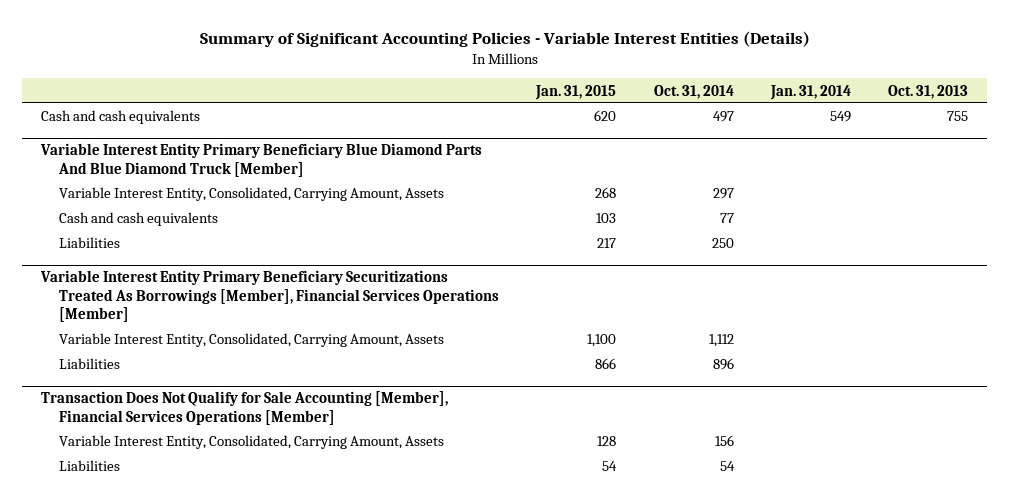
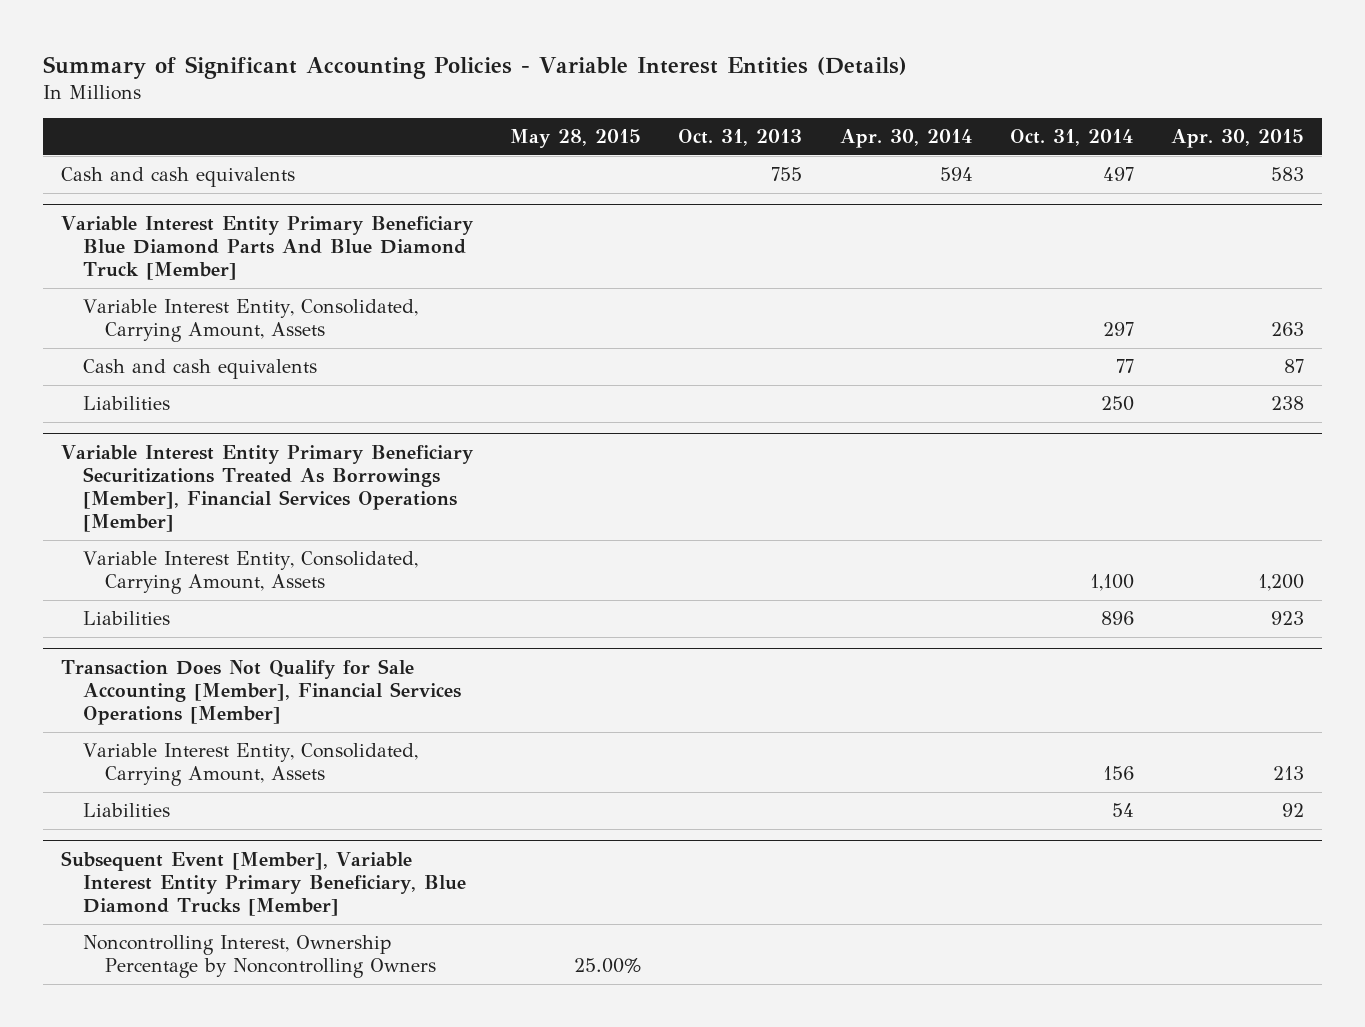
[535,84,617,100] Jan. 31, 2015 -> none
[770,84,852,100] Jan. 31, 2014 -> none
none -> [510,129,642,149] May 28, 2015
none -> [839,129,973,149] Apr. 30, 2014
none -> [1170,129,1304,149] Apr. 30, 2015
[708,334,734,348] 1,112 -> [1089,574,1134,592] 1,100
none -> [61,850,467,917] Subsequent Event [Member], Variable Interest Entity Primary Beneficiary, Blue Diamond Trucks [Member]
none -> [83,934,437,979] Noncontrolling Interest, Ownership Percentage by Noncontrolling Owners

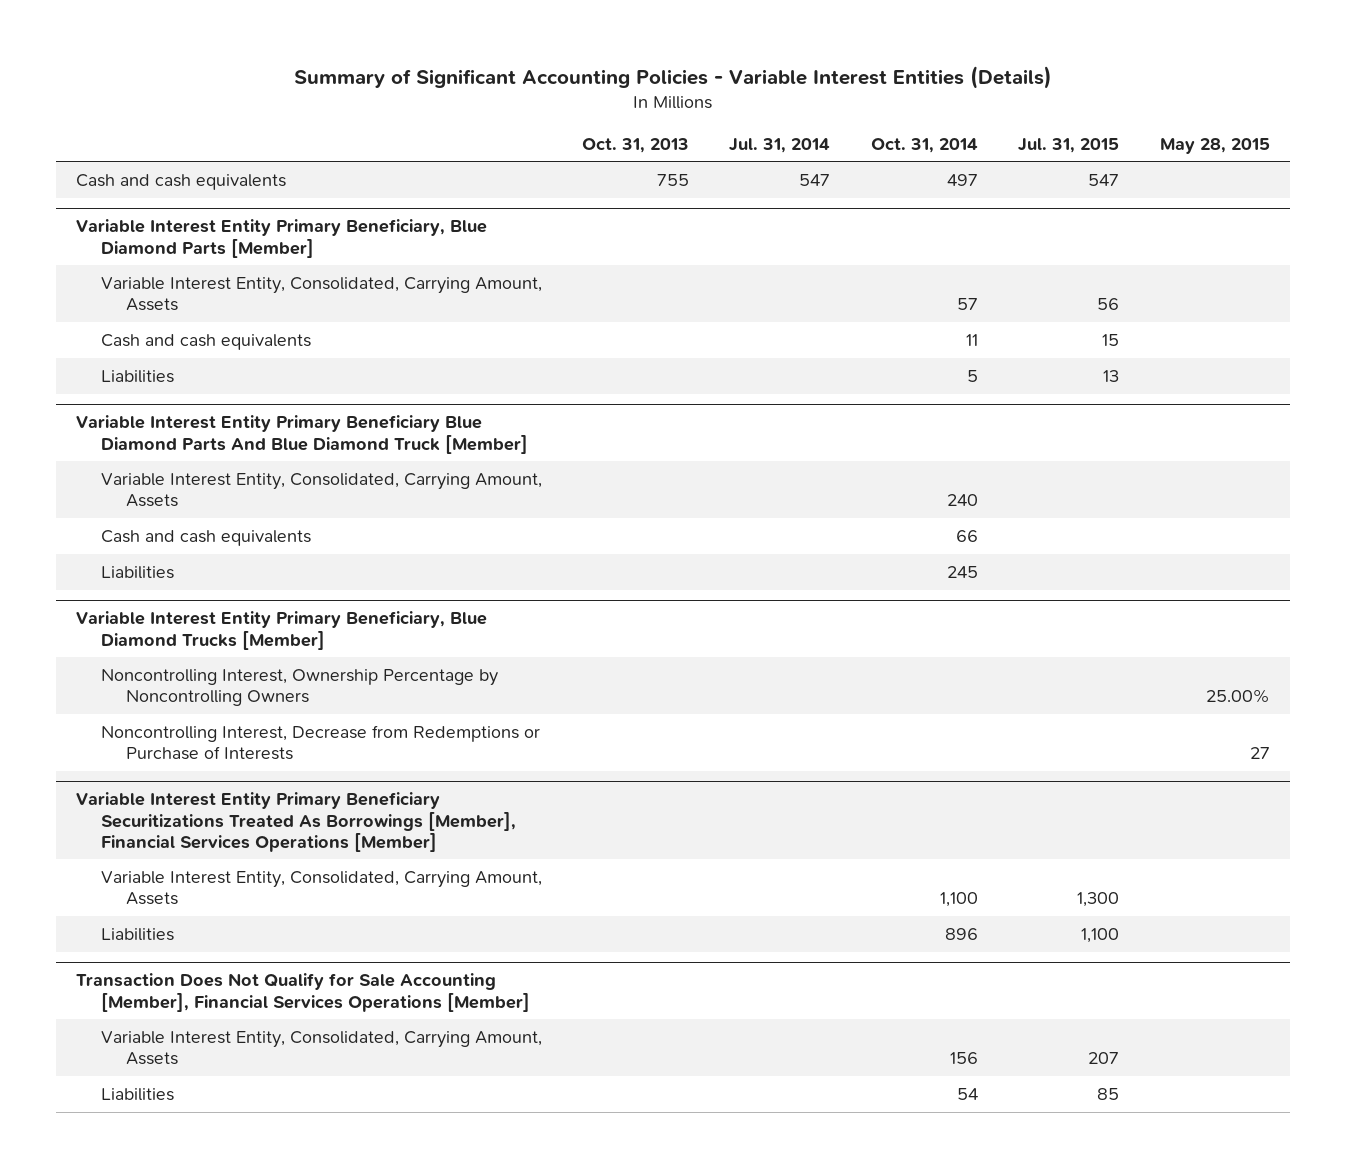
[839,129,973,149] Apr. 30, 2014 -> none
[1170,129,1304,149] Apr. 30, 2015 -> none
none -> [729,137,831,153] Jul. 31, 2014
none -> [1018,137,1120,153] Jul. 31, 2015
none -> [75,219,487,258] Variable Interest Entity Primary Beneficiary, Blue Diamond Parts [Member]
none -> [100,276,542,312] Variable Interest Entity, Consolidated, Carrying Amount, Assets
none -> [100,333,311,350] Cash and cash equivalents
none -> [100,369,174,383] Liabilities
[1102,322,1134,337] 297 -> [946,494,978,507] 240
[1115,358,1134,373] 77 -> [955,529,978,542] 66
[1100,395,1134,411] 250 -> [946,565,978,578] 245
none -> [75,611,487,650] Variable Interest Entity Primary Beneficiary, Blue Diamond Trucks [Member]
none -> [100,668,498,707] Noncontrolling Interest, Ownership Percentage by Noncontrolling Owners
none -> [100,724,540,761] Noncontrolling Interest, Decrease from Redemptions or Purchase of Interests
[61,850,467,917] Subsequent Event [Member], Variable Interest Entity Primary Beneficiary, Blue Diamond Trucks [Member] -> none
[83,934,437,979] Noncontrolling Interest, Ownership Percentage by Noncontrolling Owners -> none

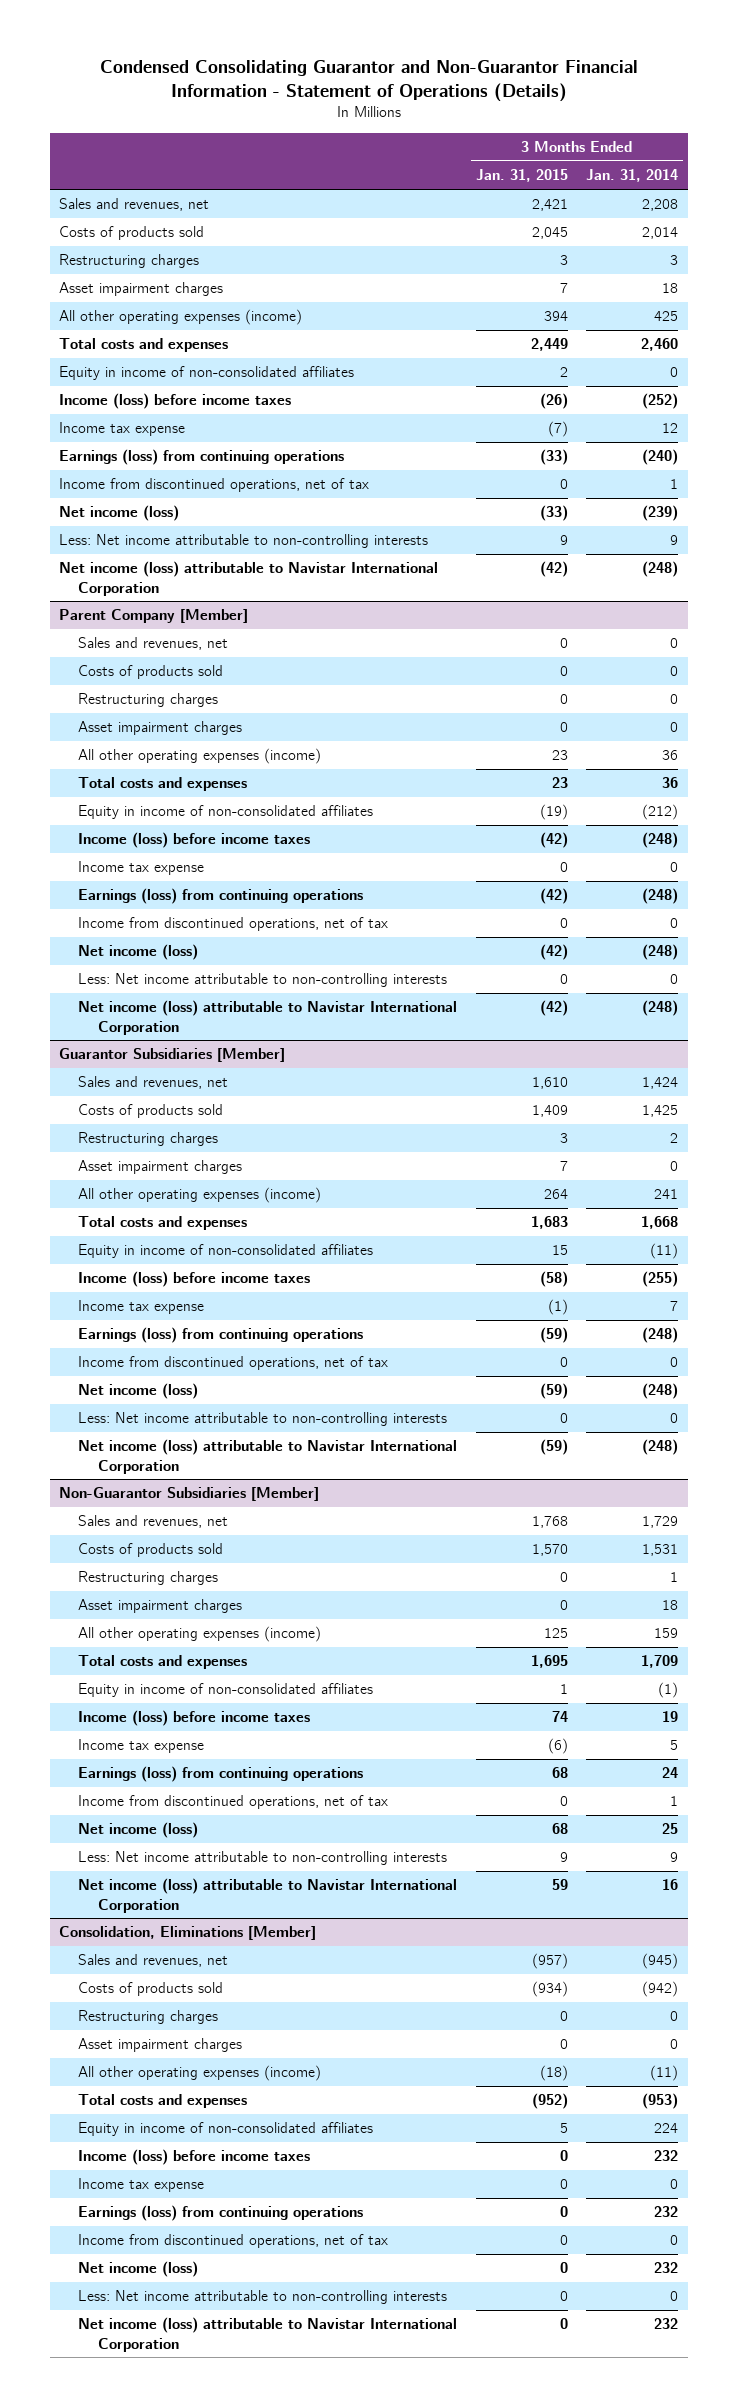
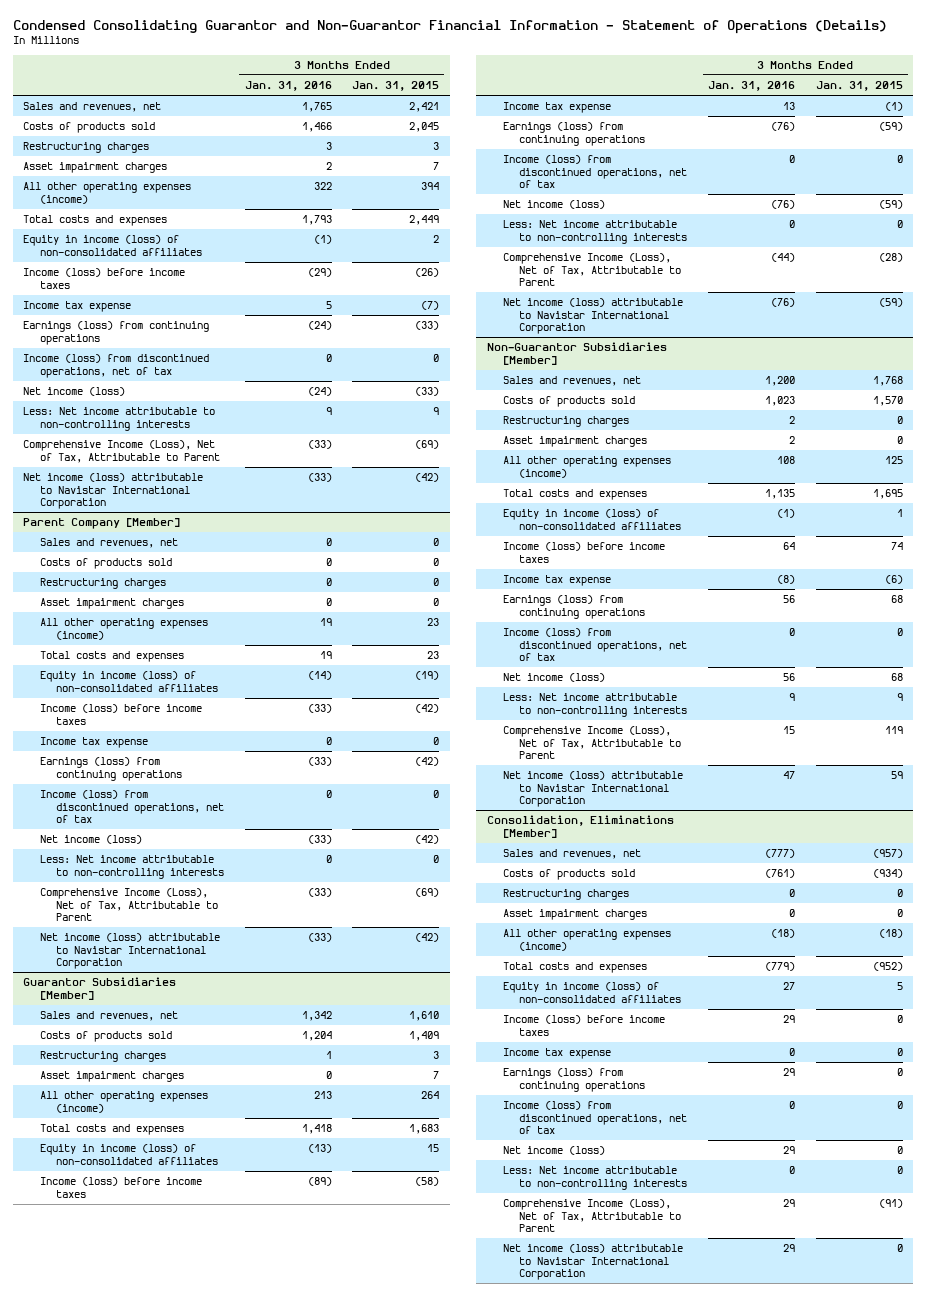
[586,169,679,183] Jan. 31, 2014 -> none
none -> [244,81,332,92] Jan. 31, 2016
[59,366,355,381] Equity in income of non-consolidated affiliates -> [23,235,202,256] Equity in income (loss) of non-consolidated affiliates
[59,478,370,493] Income from discontinued operations, net of tax -> [23,354,210,378] Income (loss) from discontinued operations, net of tax
none -> [23,440,220,463] Comprehensive Income (Loss), Net of Tax, Attributable to Parent
[78,805,374,820] Equity in income of non-consolidated affiliates -> [39,671,218,692] Equity in income (loss) of non-consolidated affiliates
[78,917,389,932] Income from discontinued operations, net of tax -> [39,790,224,824] Income (loss) from discontinued operations, net of tax
none -> [39,888,218,922] Comprehensive Income (Loss), Net of Tax, Attributable to Parent
[78,1244,374,1259] Equity in income of non-consolidated affiliates -> [39,1144,218,1165] Equity in income (loss) of non-consolidated affiliates
[78,1356,389,1371] Income from discontinued operations, net of tax -> [502,155,688,189] Income (loss) from discontinued operations, net of tax
none -> [502,253,682,287] Comprehensive Income (Loss), Net of Tax, Attributable to Parent
[78,1683,374,1698] Equity in income of non-consolidated affiliates -> [502,509,682,530] Equity in income (loss) of non-consolidated affiliates
[78,1795,389,1810] Income from discontinued operations, net of tax -> [502,628,688,662] Income (loss) from discontinued operations, net of tax
none -> [502,726,682,760] Comprehensive Income (Loss), Net of Tax, Attributable to Parent
[78,2122,374,2137] Equity in income of non-consolidated affiliates -> [502,982,682,1003] Equity in income (loss) of non-consolidated affiliates
[78,2234,389,2249] Income from discontinued operations, net of tax -> [502,1101,688,1135] Income (loss) from discontinued operations, net of tax
none -> [502,1199,682,1233] Comprehensive Income (Loss), Net of Tax, Attributable to Parent

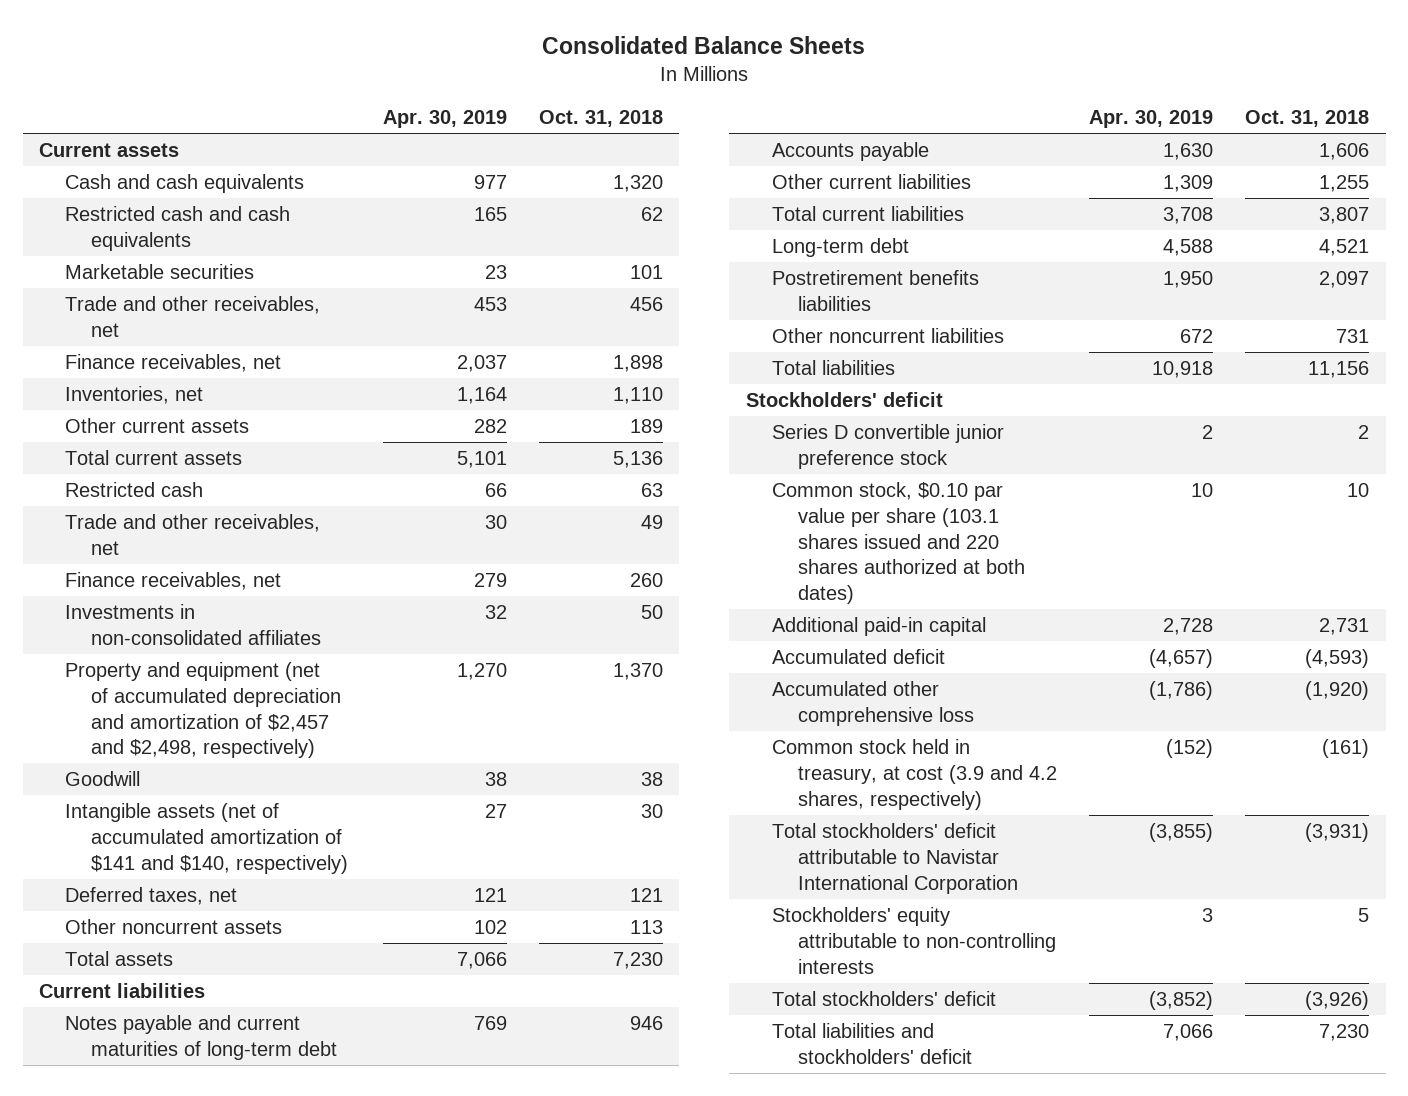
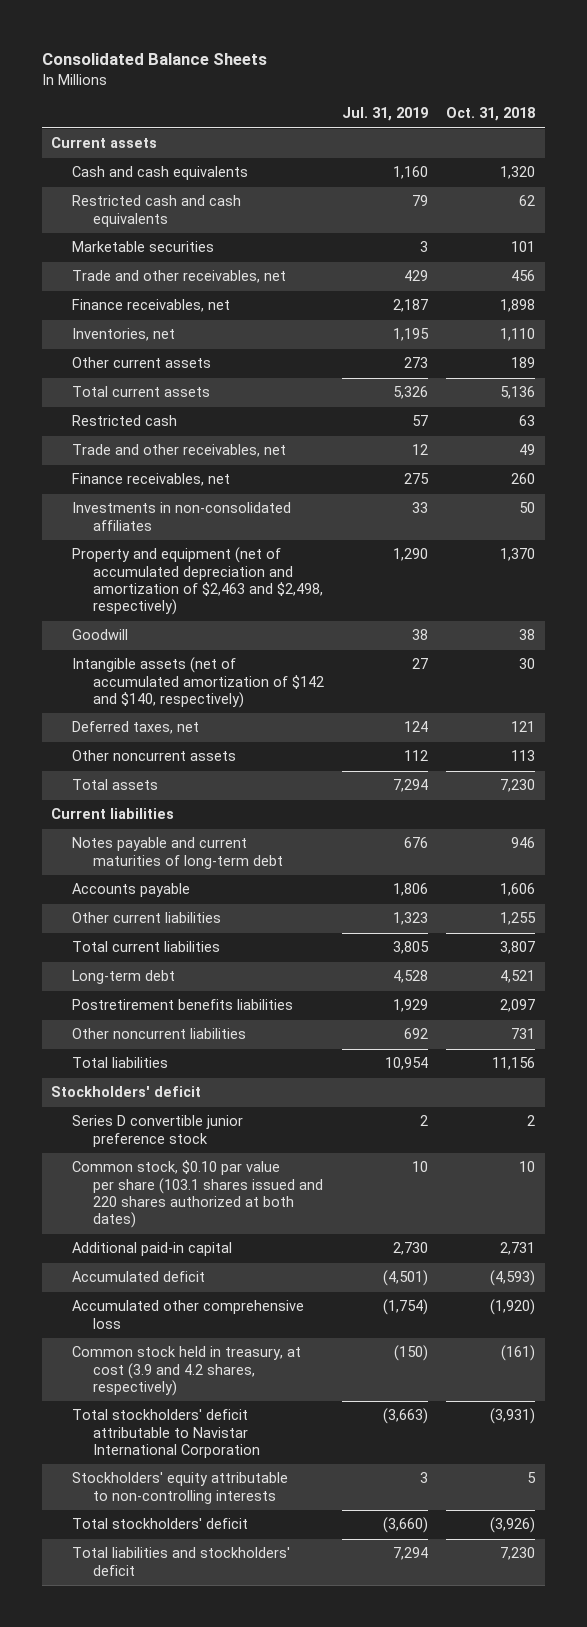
[382,110,507,129] Apr. 30, 2019 -> none
none -> [342,107,429,122] Jul. 31, 2019
[65,661,342,759] Property and equipment (net of accumulated depreciation and amortization of $2,457 and $2,498, respectively) -> [72,547,324,616] Property and equipment (net of accumulated depreciation and amortization of $2,463 and $2,498, respectively)
[65,802,349,874] Intangible assets (net of accumulated amortization of $141 and $140, respectively) -> [72,657,325,709] Intangible assets (net of accumulated amortization of $142 and $140, respectively)

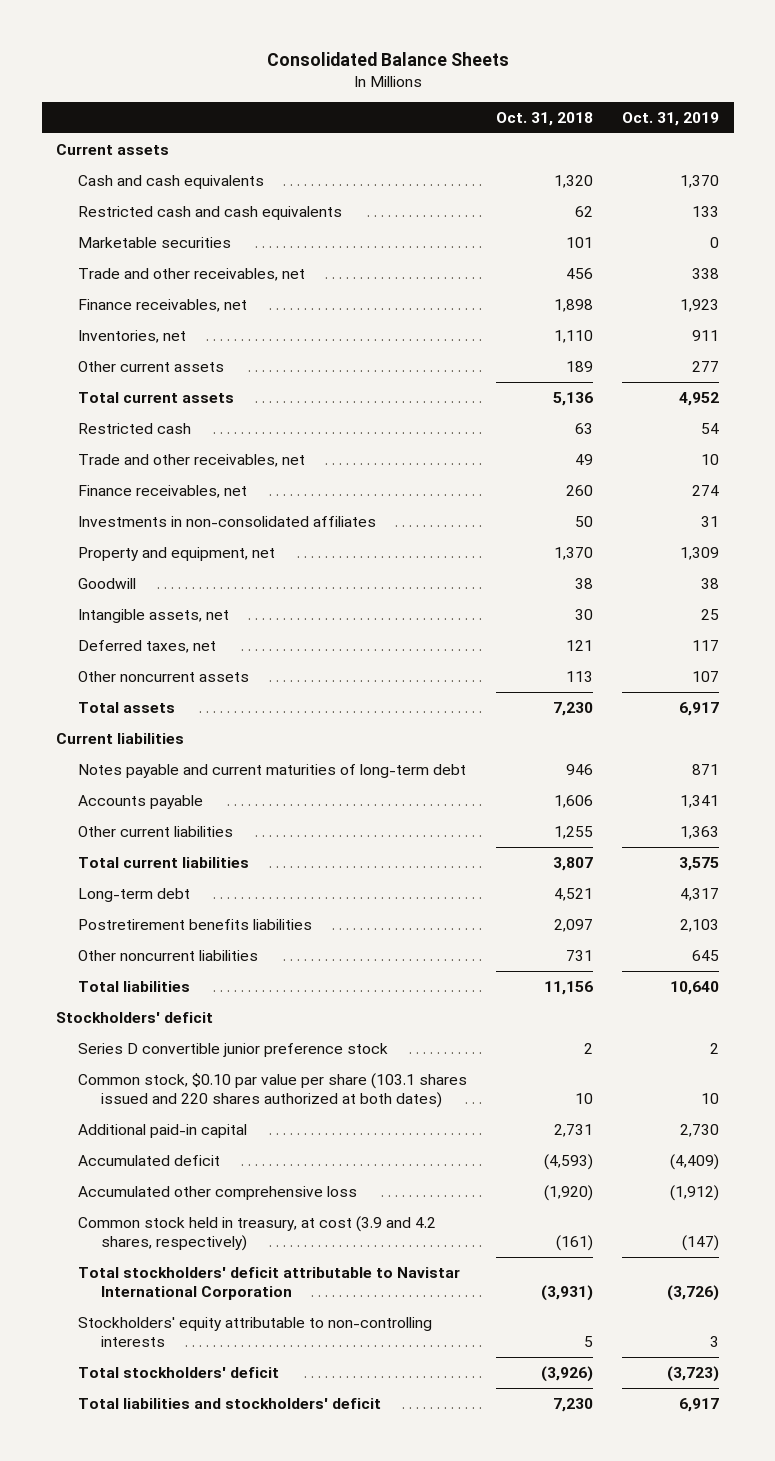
[342,107,429,122] Jul. 31, 2019 -> none
none -> [622,111,720,126] Oct. 31, 2019
[72,547,324,616] Property and equipment (net of accumulated depreciation and amortization of $2,463 and $2,498, respectively) -> [78,546,276,561] Property and equipment, net
[72,657,325,709] Intangible assets (net of accumulated amortization of $142 and $140, respectively) -> [78,608,230,623] Intangible assets, net

